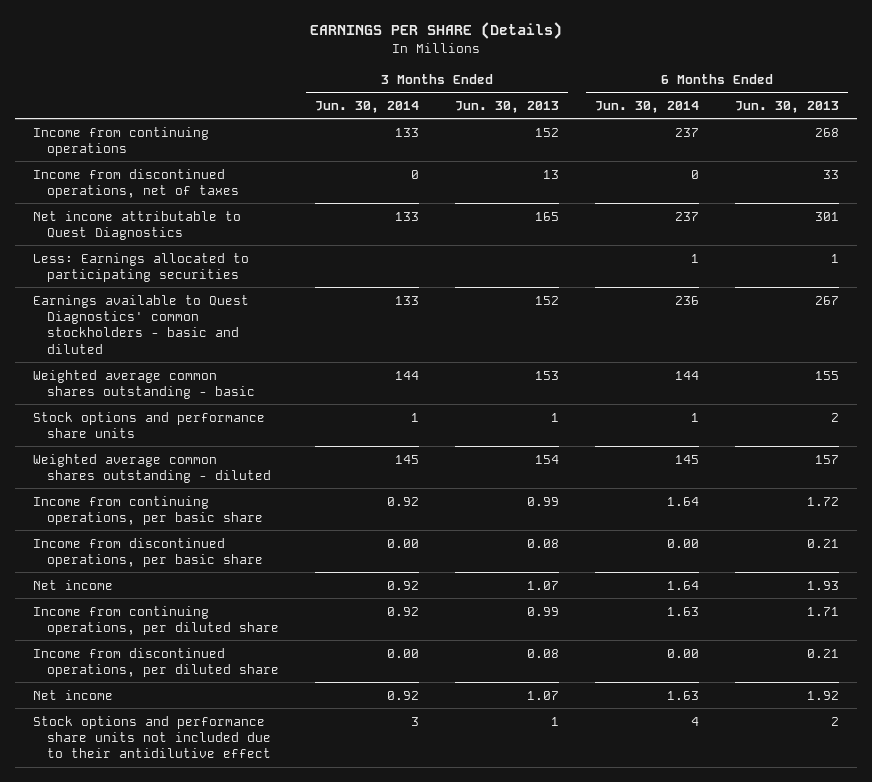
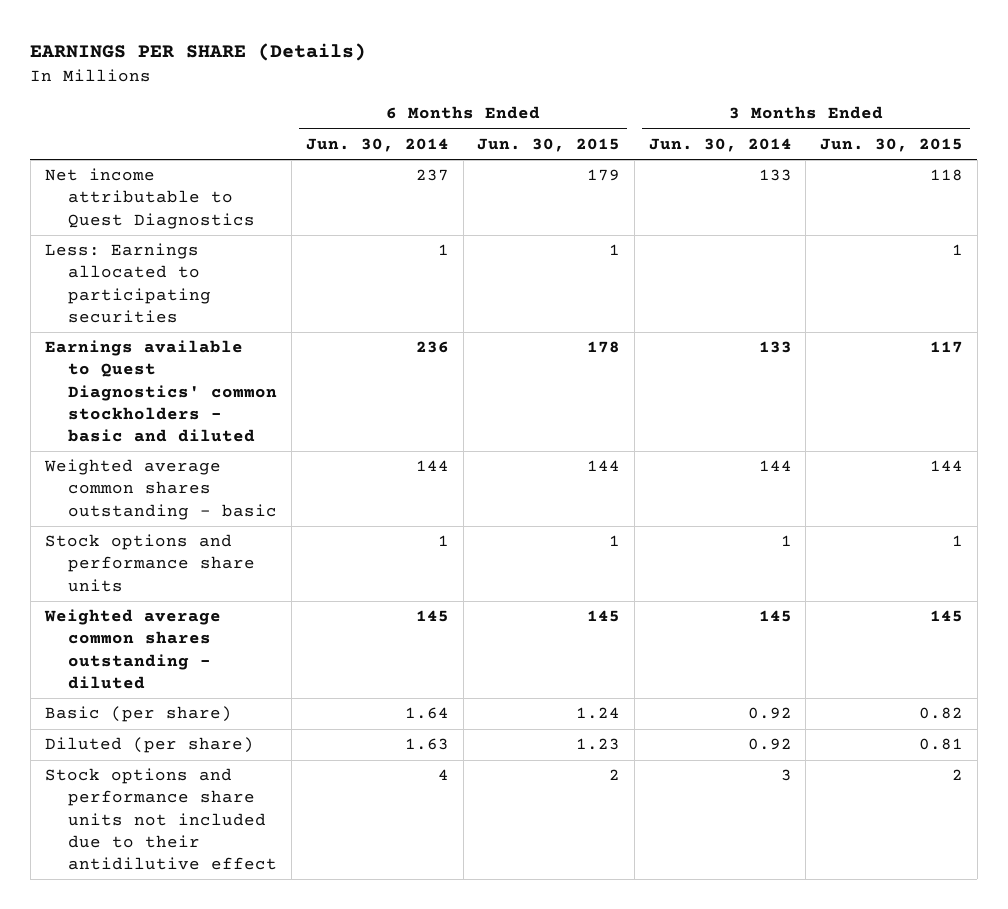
[455,101,560,114] Jun. 30, 2013 -> none
[735,101,840,114] Jun. 30, 2013 -> none
none -> [477,138,621,153] Jun. 30, 2015
none -> [820,138,964,153] Jun. 30, 2015
[32,126,209,157] Income from continuing operations -> none
[32,168,240,199] Income from discontinued operations, net of taxes -> none
[32,495,264,526] Income from continuing operations, per basic share -> none
[32,537,264,568] Income from discontinued operations, per basic share -> none
[32,605,280,636] Income from continuing operations, per diluted share -> none
[32,647,280,678] Income from discontinued operations, per diluted share -> none
[32,579,113,590] Net income -> [44,706,232,723] Basic (per share)
[32,689,113,700] Net income -> [44,737,254,754] Diluted (per share)

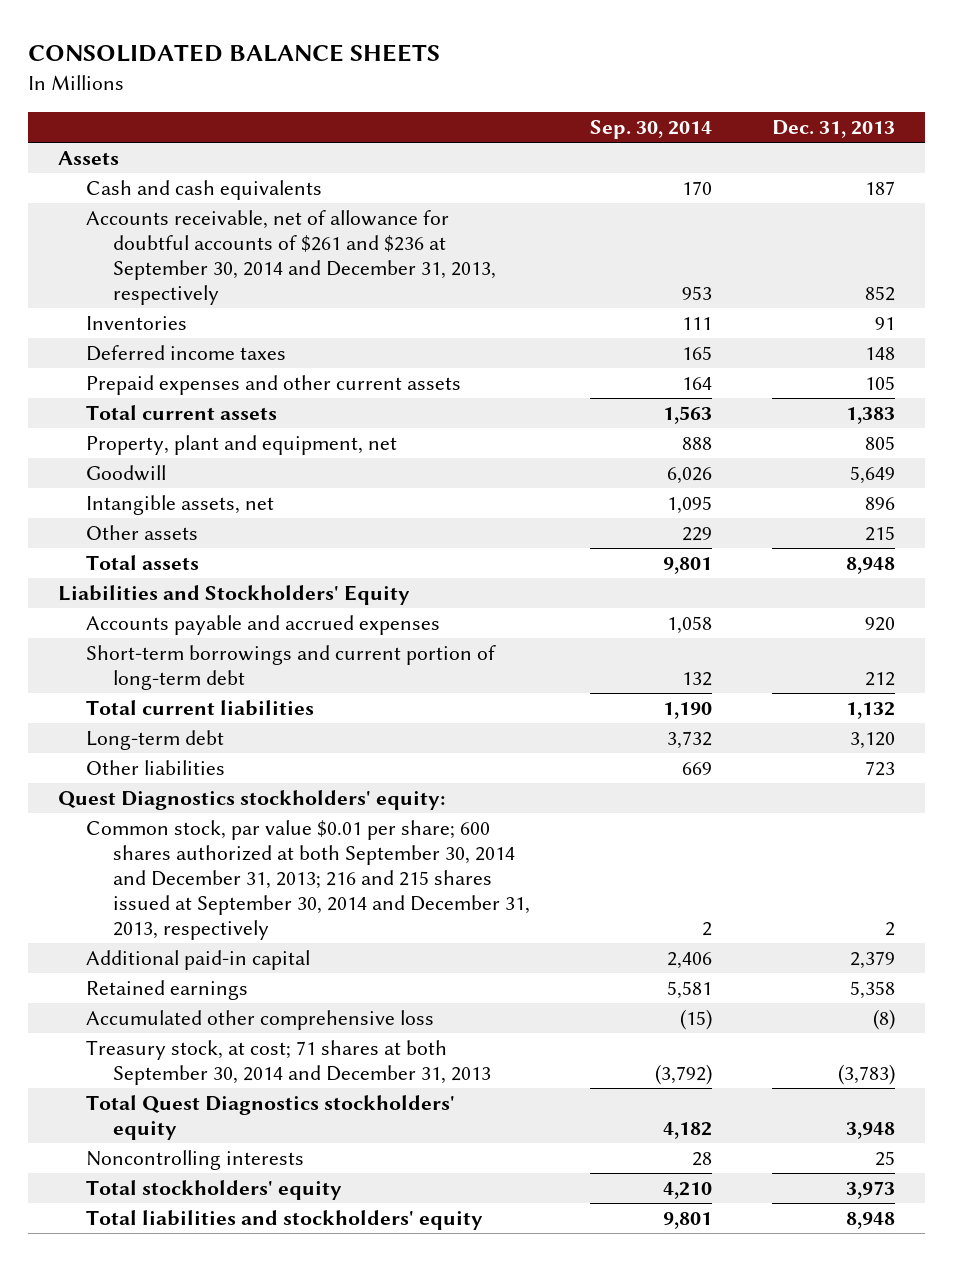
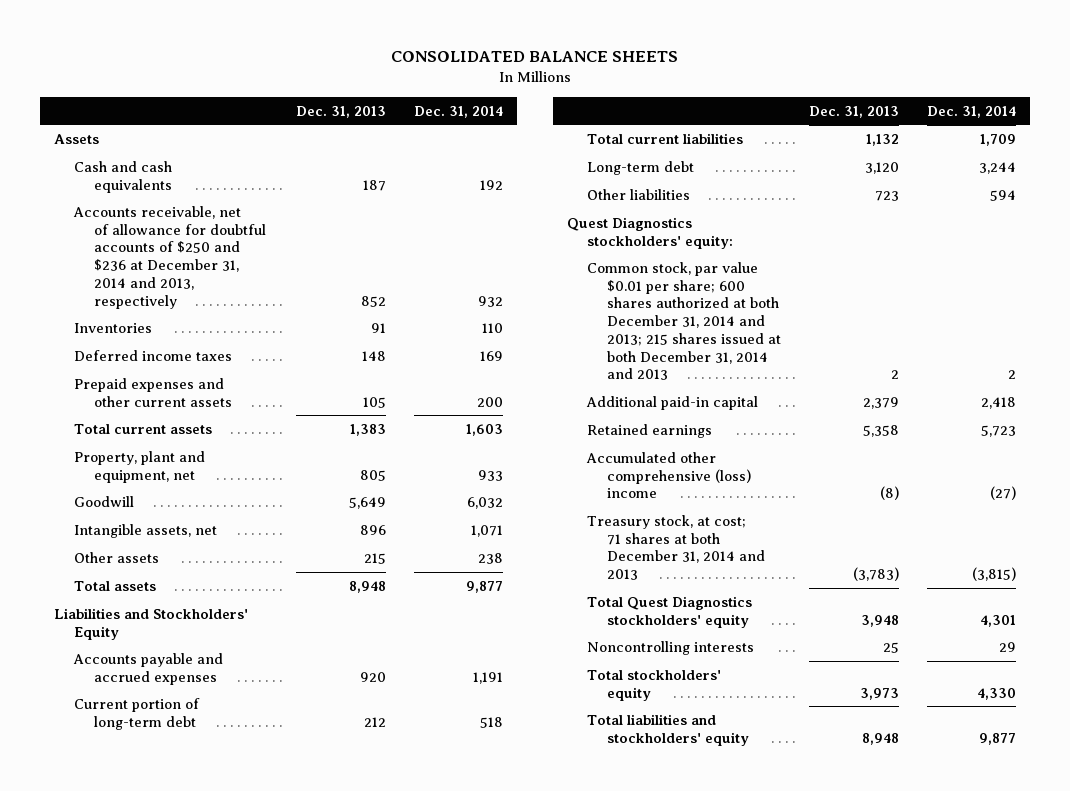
[590,119,713,139] Sep. 30, 2014 -> none
none -> [413,105,503,118] Dec. 31, 2014
[85,210,497,305] Accounts receivable, net of allowance for doubtful accounts of $261 and $236 at September 30, 2014 and December 31, 2013, respectively -> [72,205,266,309] Accounts receivable, net of allowance for doubtful accounts of $250 and $236 at December 31, 2014 and 2013, respectively
[85,645,496,691] Short-term borrowings and current portion of long-term debt -> [73,697,200,730] Current portion of long-term debt
[85,820,531,940] Common stock, par value $0.01 per share; 600 shares authorized at both September 30, 2014 and December 31, 2013; 216 and 215 shares issued at September 30, 2014 and December 31, 2013, respectively -> [587,261,782,381] Common stock, par value $0.01 per share; 600 shares authorized at both December 31, 2014 and 2013; 215 shares issued at both December 31, 2014 and 2013
[85,1010,434,1031] Accumulated other comprehensive loss -> [586,451,752,499] Accumulated other comprehensive (loss) income
[85,1040,492,1086] Treasury stock, at cost; 71 shares at both September 30, 2014 and December 31, 2013 -> [587,514,766,581] Treasury stock, at cost; 71 shares at both December 31, 2014 and 2013

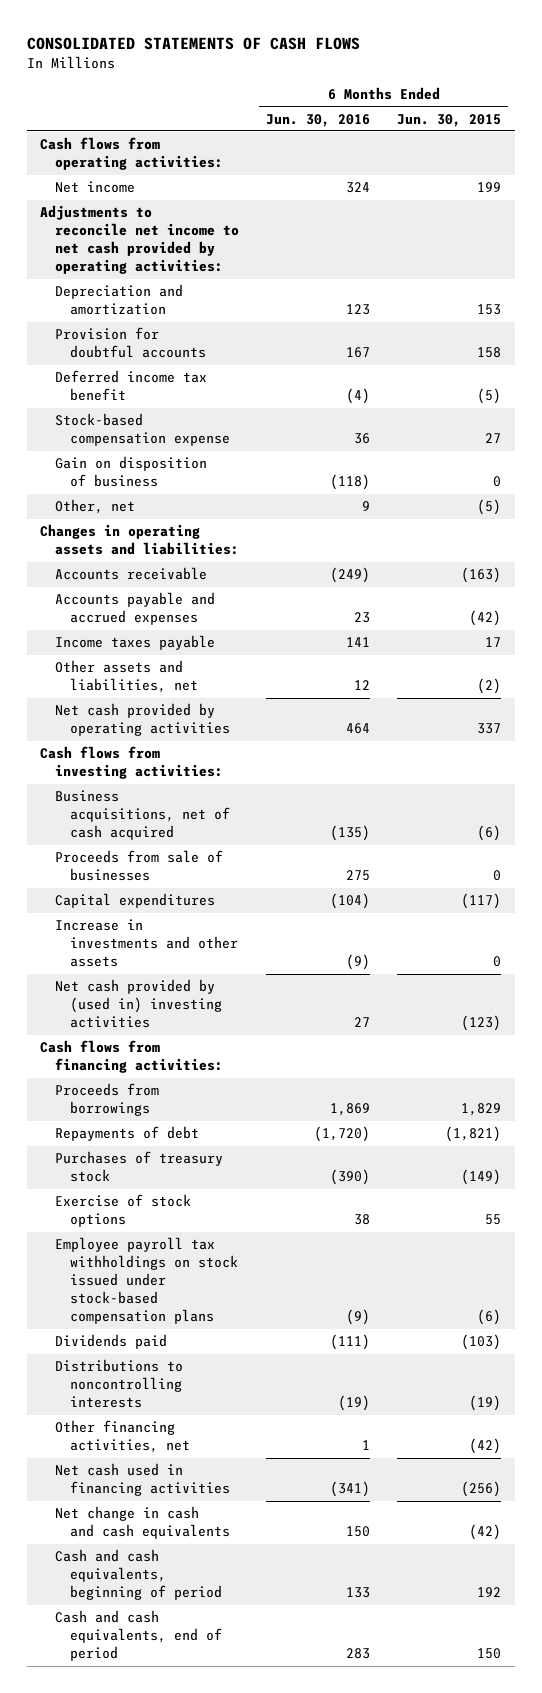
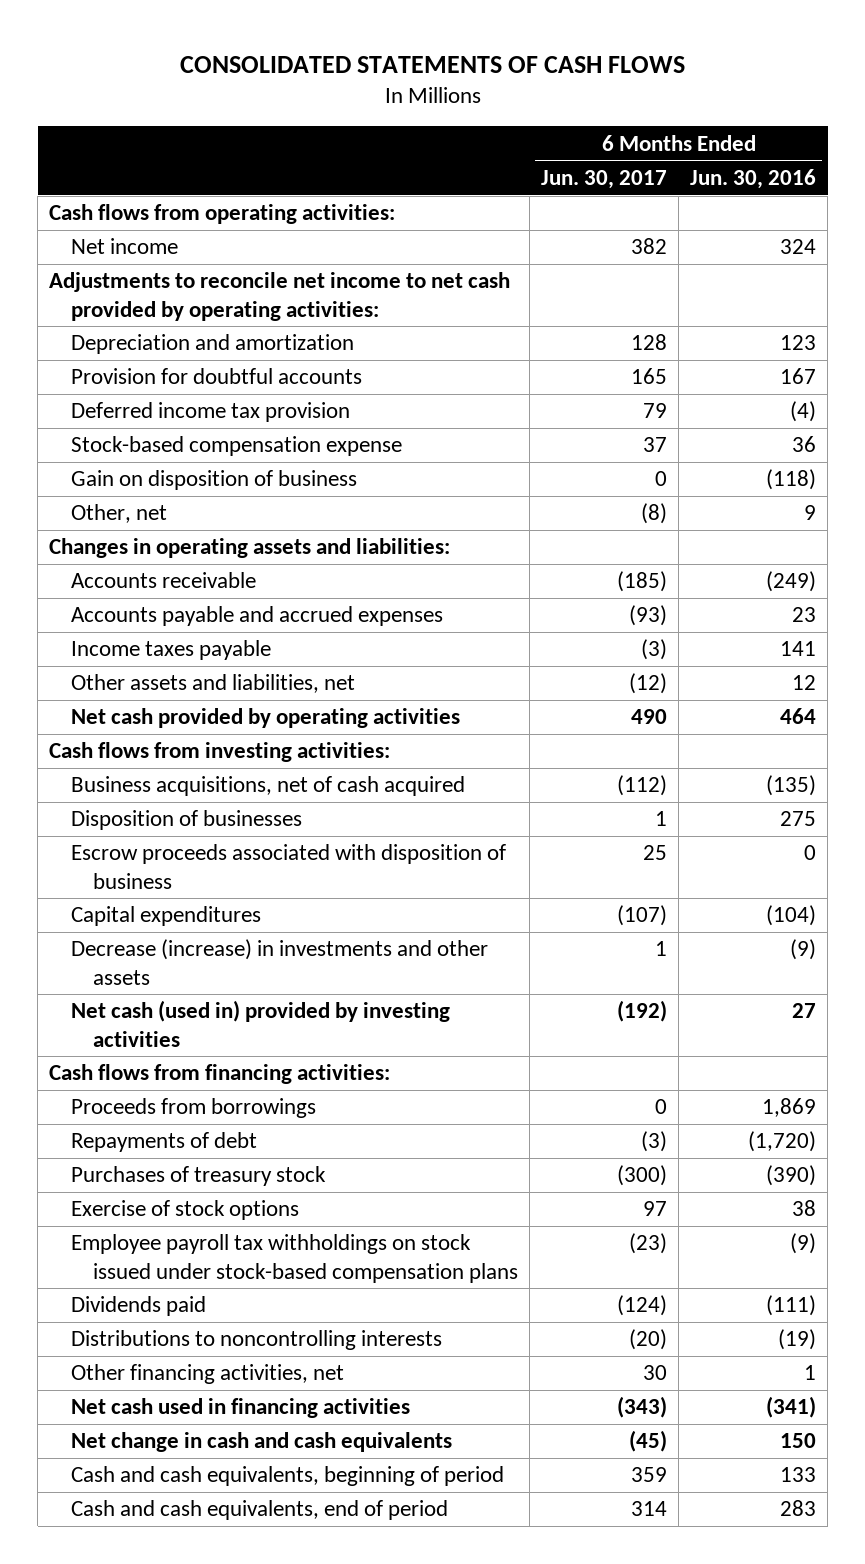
[397,113,502,127] Jun. 30, 2015 -> none
none -> [541,169,668,189] Jun. 30, 2017
[55,370,208,402] Deferred income tax benefit -> [71,402,351,423] Deferred income tax provision
[55,850,224,882] Proceeds from sale of businesses -> [71,810,303,831] Disposition of businesses
none -> [71,844,507,889] Escrow proceeds associated with disposition of business
[55,919,239,968] Increase in investments and other assets -> [71,939,489,985] Decrease (increase) in investments and other assets
[55,979,223,1029] Net cash provided by (used in) investing activities -> [71,1000,451,1047] Net cash (used in) provided by investing activities

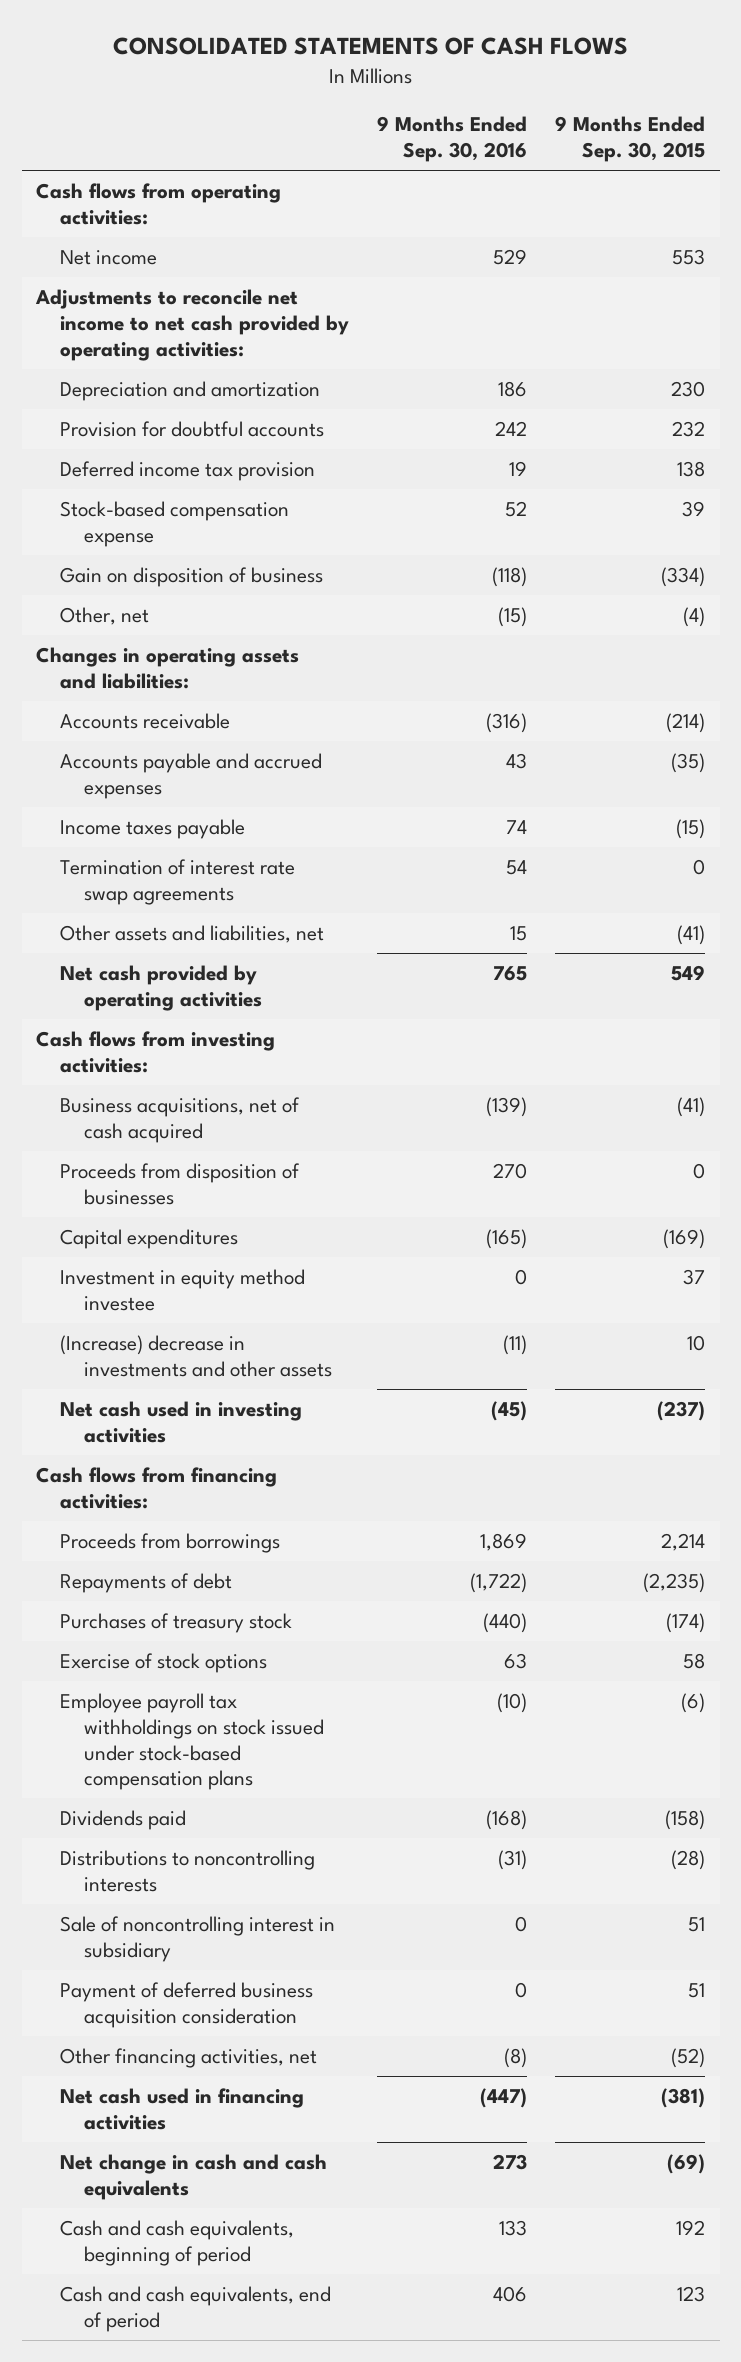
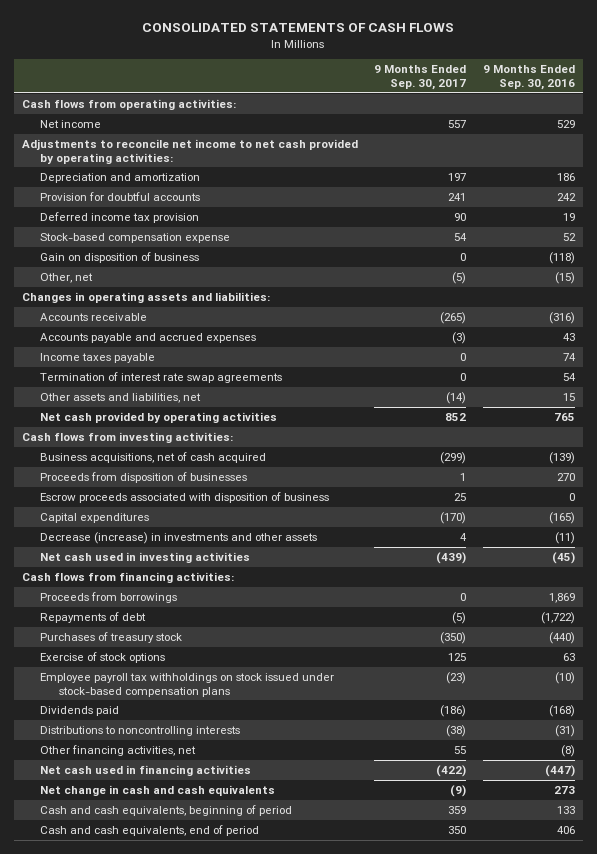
[555,116,706,162] 9 Months Ended Sep. 30, 2015 -> none
none -> [374,65,467,90] 9 Months Ended Sep. 30, 2017
none -> [40,491,330,503] Escrow proceeds associated with disposition of business
[59,1269,305,1311] Investment in equity method investee -> none
[59,1335,332,1377] (Increase) decrease in investments and other assets -> [40,531,318,544] Decrease (increase) in investments and other assets
[59,1916,335,1962] Sale of noncontrolling interest in subsidiary -> none
[59,1982,313,2028] Payment of deferred business acquisition consideration -> none

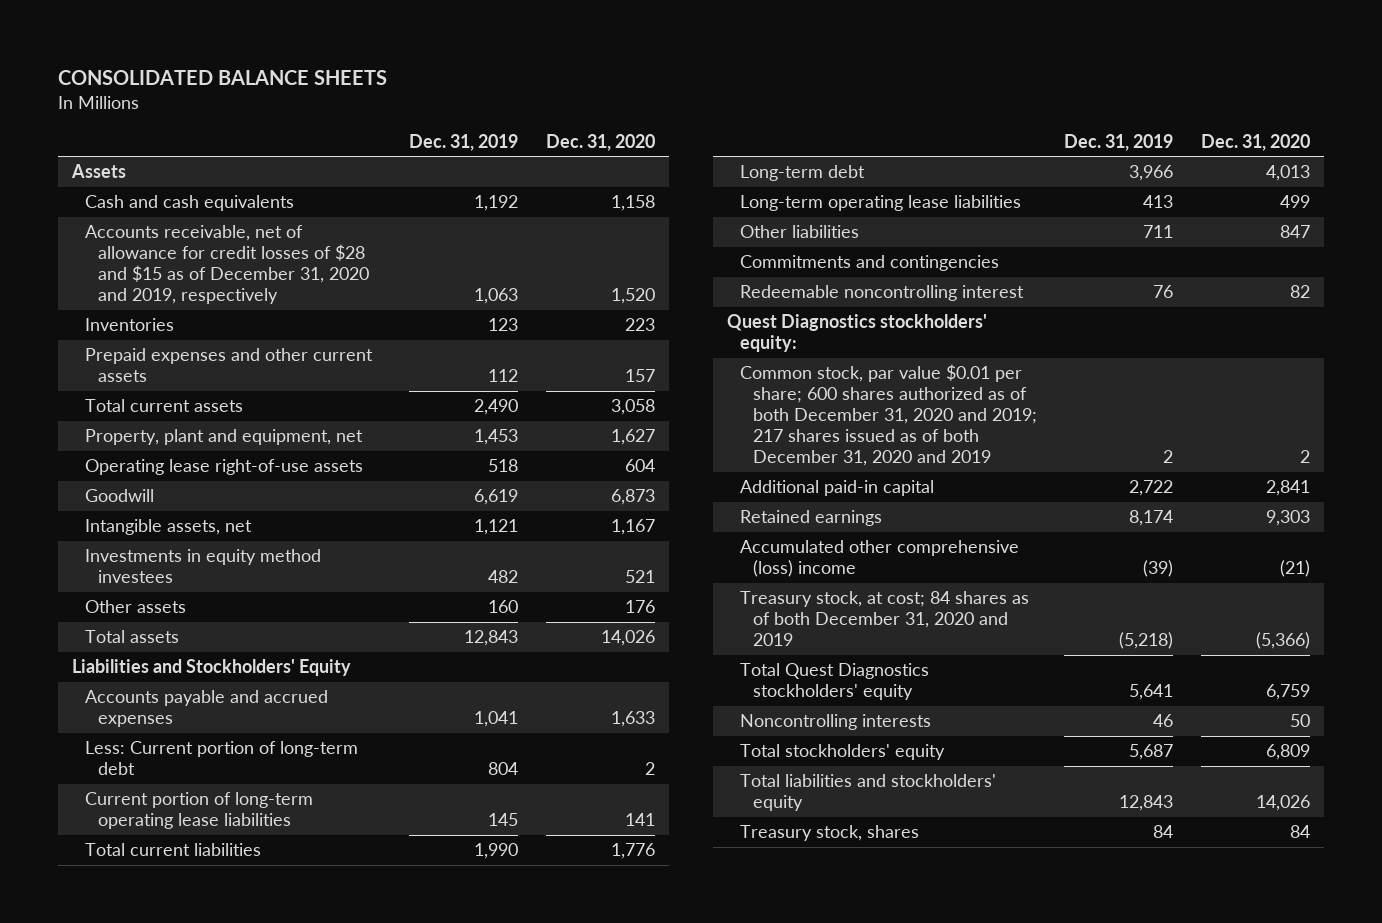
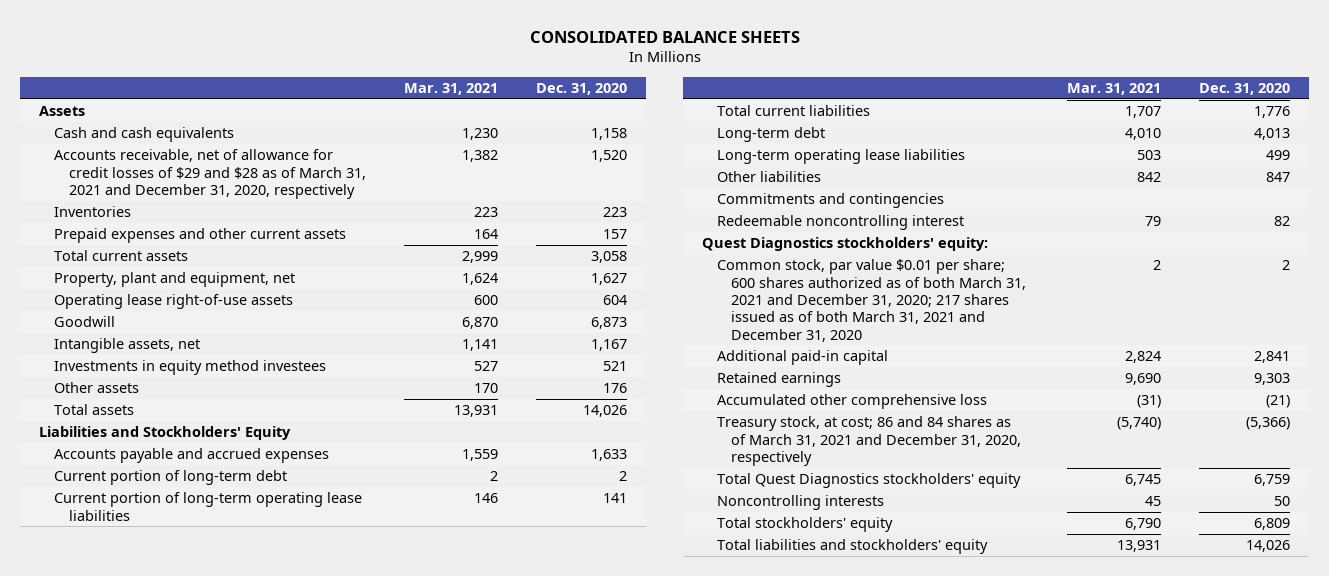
[409,133,519,151] Dec. 31, 2019 -> none
none -> [404,82,499,95] Mar. 31, 2021
[84,225,369,305] Accounts receivable, net of allowance for credit losses of $28 and $15 as of December 31, 2020 and 2019, respectively -> [54,149,367,199] Accounts receivable, net of allowance for credit losses of $29 and $28 as of March 31, 2021 and December 31, 2020, respectively
[84,741,358,776] Less: Current portion of long-term debt -> [54,470,288,486] Current portion of long-term debt
[739,364,1037,467] Common stock, par value $0.01 per share; 600 shares authorized as of both December 31, 2020 and 2019; 217 shares issued as of both December 31, 2020 and 2019 -> [716,259,1027,342] Common stock, par value $0.01 per share; 600 shares authorized as of both March 31, 2021 and December 31, 2020; 217 shares issued as of both March 31, 2021 and December 31, 2020
[739,540,1019,578] Accumulated other comprehensive (loss) income -> [716,394,987,410] Accumulated other comprehensive loss
[739,591,1029,647] Treasury stock, at cost; 84 shares as of both December 31, 2020 and 2019 -> [716,416,1022,466] Treasury stock, at cost; 86 and 84 shares as of March 31, 2021 and December 31, 2020, respectively
[739,825,919,842] Treasury stock, shares -> none

